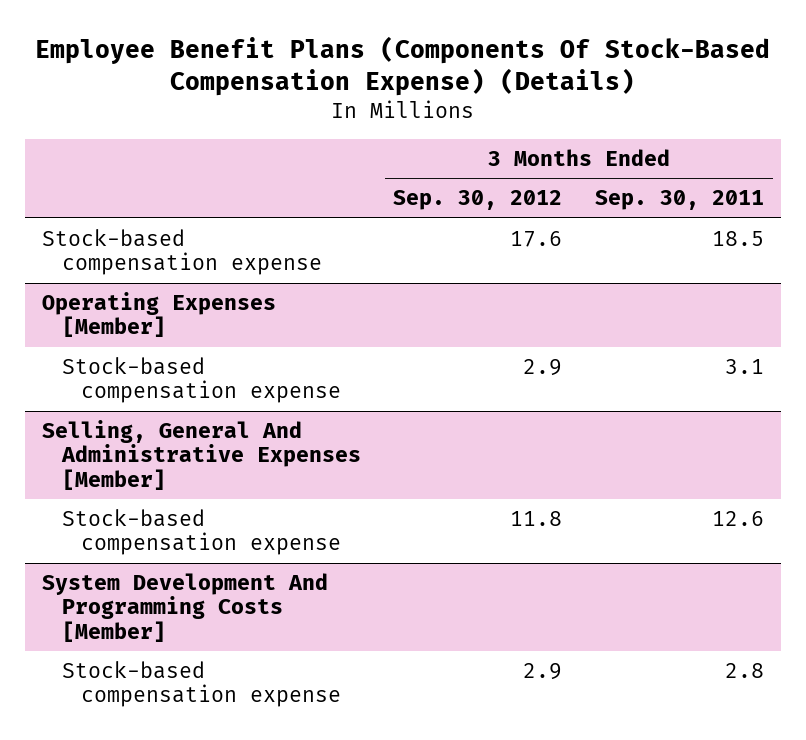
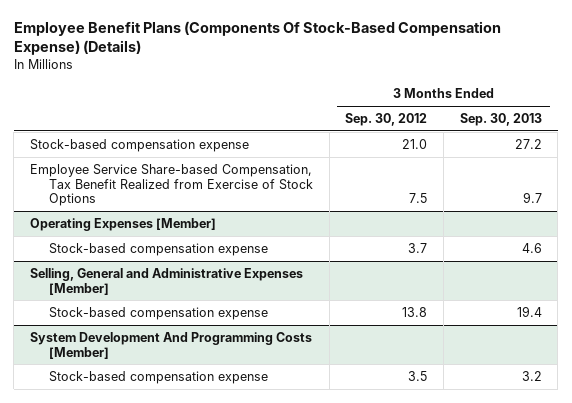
[595,190,765,211] Sep. 30, 2011 -> none
none -> [459,113,542,127] Sep. 30, 2013
[510,231,563,248] 17.6 -> [402,138,428,149] 21.0
none -> [29,163,314,207] Employee Service Share-based Compensation, Tax Benefit Realized from Exercise of Stock Options
[523,359,563,377] 2.9 -> [408,242,428,253] 3.7
[41,420,361,490] Selling, General And Administrative Expenses [Member] -> [29,267,303,295] Selling, General and Administrative Expenses [Member]
[510,511,563,527] 11.8 -> [402,306,428,317] 13.8
[523,663,563,681] 2.9 -> [408,370,428,381] 3.5

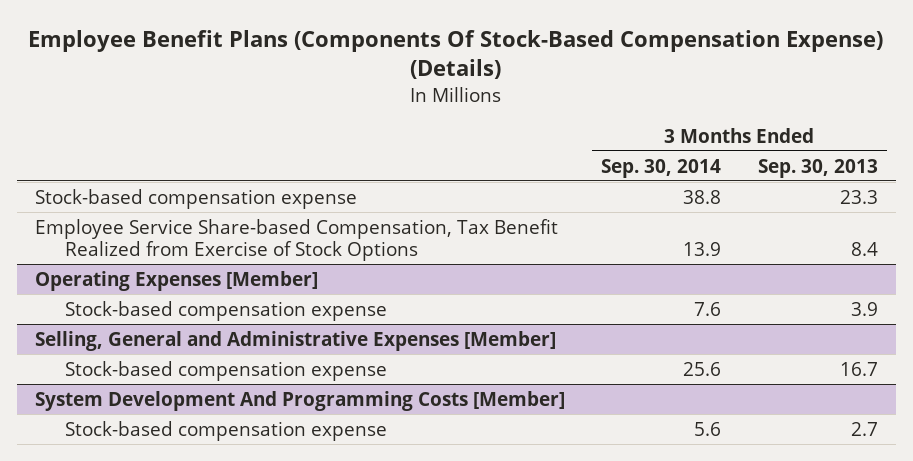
[345,113,428,127] Sep. 30, 2012 -> none
none -> [601,158,722,178] Sep. 30, 2014
[514,138,542,149] 27.2 -> [839,189,878,204] 23.3
[522,192,542,204] 9.7 -> [850,241,878,256] 8.4
[521,242,542,253] 4.6 -> [850,301,878,316] 3.9
[516,305,542,317] 19.4 -> [839,361,878,376] 16.7
[521,370,542,381] 3.2 -> [850,421,878,436] 2.7

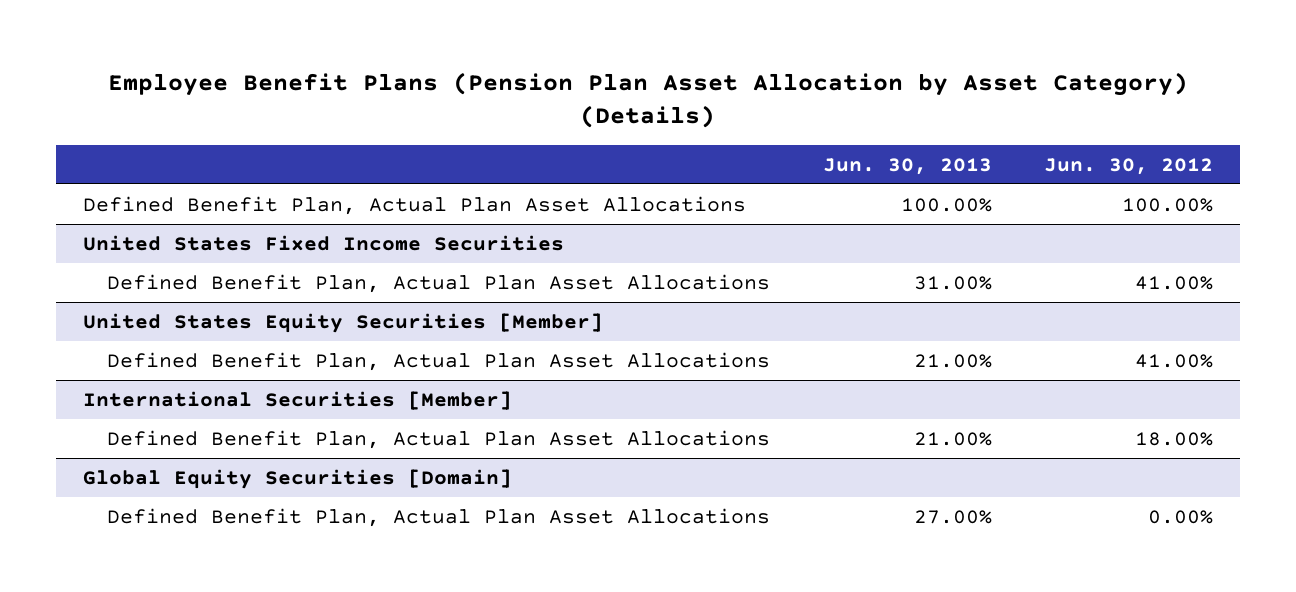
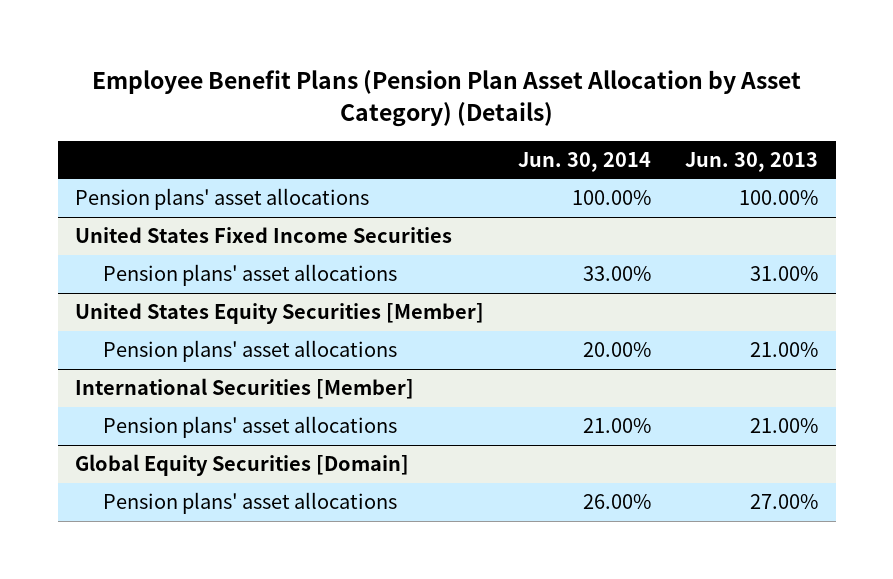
[1044,157,1214,175] Jun. 30, 2012 -> none
none -> [518,151,652,172] Jun. 30, 2014
[82,195,746,215] Defined Benefit Plan, Actual Plan Asset Allocations -> [74,188,369,211] Pension plans' asset allocations
[106,273,770,293] Defined Benefit Plan, Actual Plan Asset Allocations -> [102,264,397,287] Pension plans' asset allocations
[106,351,770,371] Defined Benefit Plan, Actual Plan Asset Allocations -> [102,340,397,363] Pension plans' asset allocations
[106,429,770,449] Defined Benefit Plan, Actual Plan Asset Allocations -> [102,416,397,439] Pension plans' asset allocations
[106,507,770,527] Defined Benefit Plan, Actual Plan Asset Allocations -> [102,492,397,515] Pension plans' asset allocations

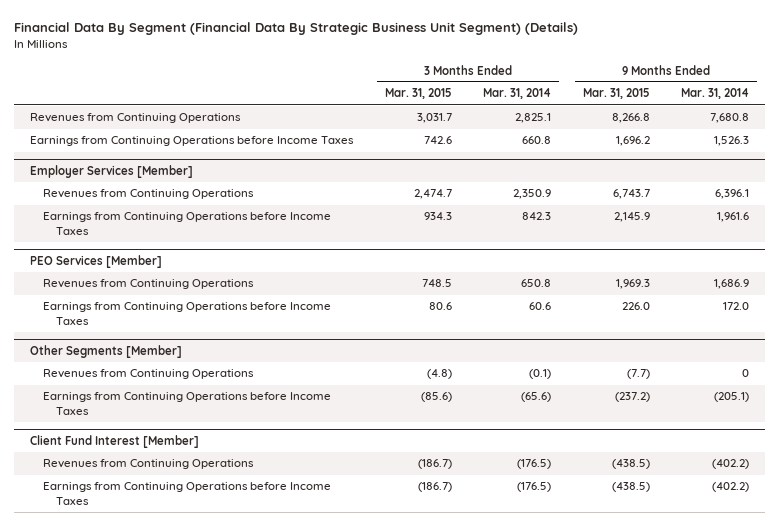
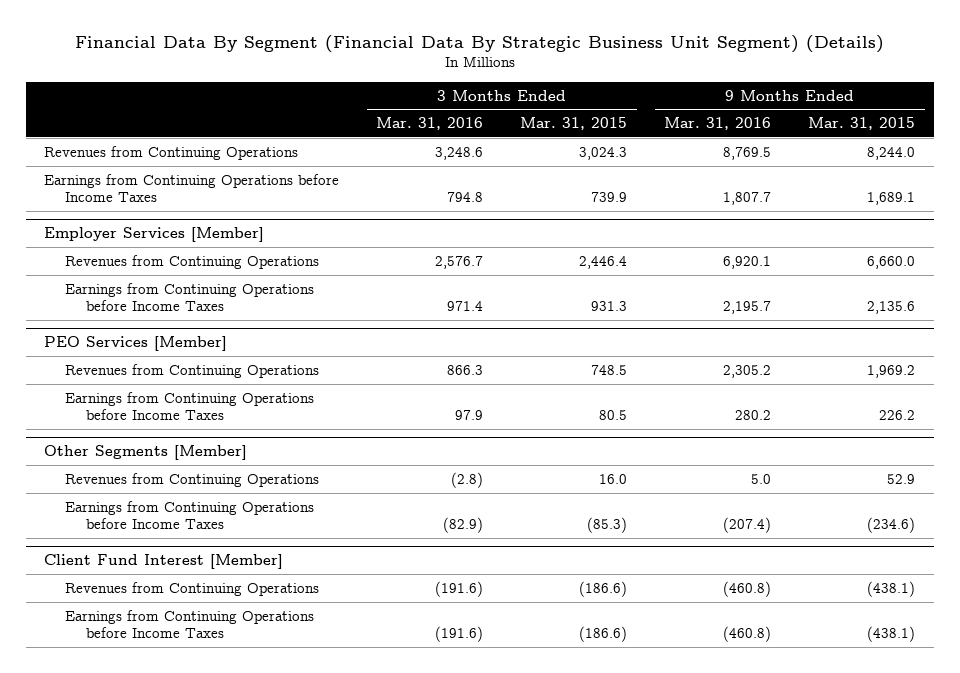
[483,88,552,100] Mar. 31, 2014 -> none
[681,88,750,100] Mar. 31, 2014 -> none
none -> [376,117,484,131] Mar. 31, 2016
none -> [664,117,772,131] Mar. 31, 2016
[416,113,452,124] 3,031.7 -> [579,146,628,160] 3,024.3
[611,113,650,124] 8,266.8 -> [867,146,916,160] 8,244.0
[423,136,452,145] 742.6 -> [591,191,628,202] 739.9
[615,136,650,147] 1,696.2 -> [867,191,916,205] 1,689.1
[413,189,452,200] 2,474.7 -> [579,255,628,269] 2,446.4
[612,189,650,200] 6,743.7 -> [867,255,916,269] 6,660.0
[423,212,452,221] 934.3 -> [591,300,628,311] 931.3
[613,212,650,223] 2,145.9 -> [867,300,916,314] 2,135.6
[615,279,650,290] 1,969.3 -> [867,364,916,378] 1,969.2
[428,302,452,311] 80.6 -> [599,409,628,420] 80.5
[621,302,650,311] 226.0 -> [879,409,916,420] 226.2
[426,369,452,380] (4.8) -> [599,473,628,484] 16.0
[626,369,650,380] (7.7) -> [887,473,916,484] 52.9
[420,392,452,403] (85.6) -> [587,516,628,533] (85.3)
[614,392,650,403] (237.2) -> [867,516,916,533] (234.6)
[417,459,452,470] (186.7) -> [579,580,628,597] (186.6)
[611,459,650,470] (438.5) -> [867,580,916,597] (438.1)
[417,482,452,493] (186.7) -> [579,625,628,642] (186.6)
[611,482,650,493] (438.5) -> [867,625,916,642] (438.1)

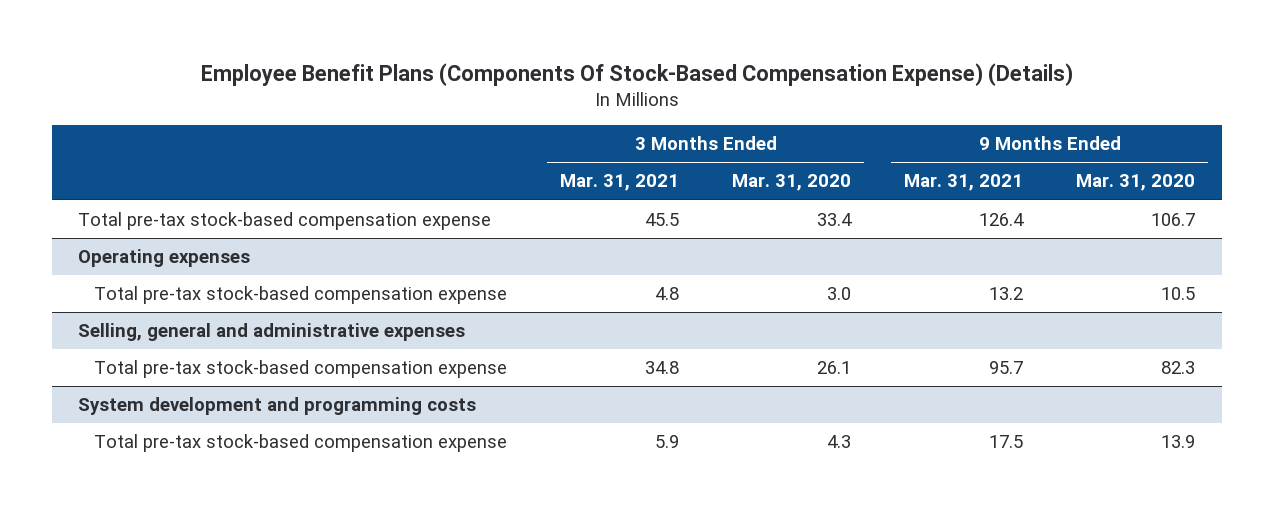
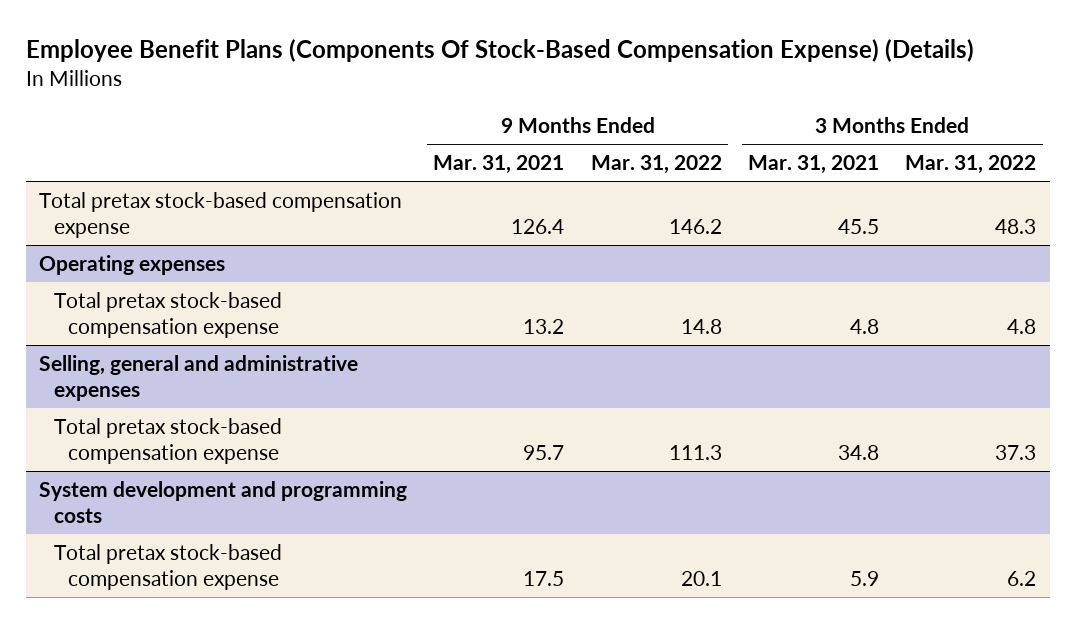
[732,174,852,192] Mar. 31, 2020 -> none
[1076,174,1196,192] Mar. 31, 2020 -> none
none -> [590,155,722,175] Mar. 31, 2022
none -> [905,155,1037,175] Mar. 31, 2022
[78,212,492,231] Total pre-tax stock-based compensation expense -> [39,192,403,238] Total pretax stock-based compensation expense
[94,286,508,305] Total pre-tax stock-based compensation expense -> [53,292,282,338] Total pretax stock-based compensation expense
[94,360,508,379] Total pre-tax stock-based compensation expense -> [53,418,282,464] Total pretax stock-based compensation expense
[94,434,508,453] Total pre-tax stock-based compensation expense -> [53,544,282,590] Total pretax stock-based compensation expense

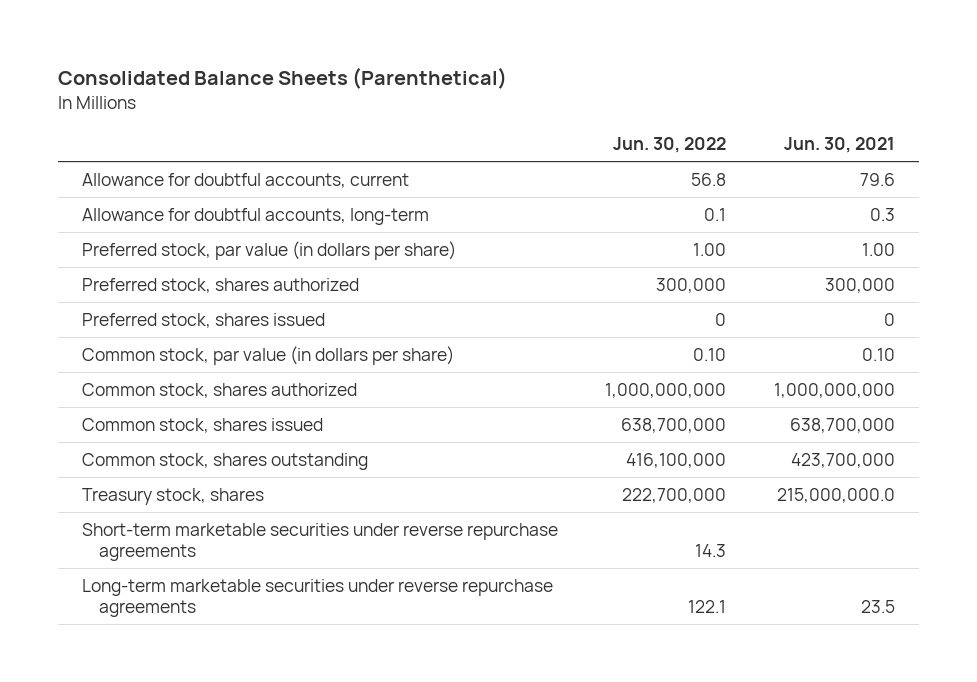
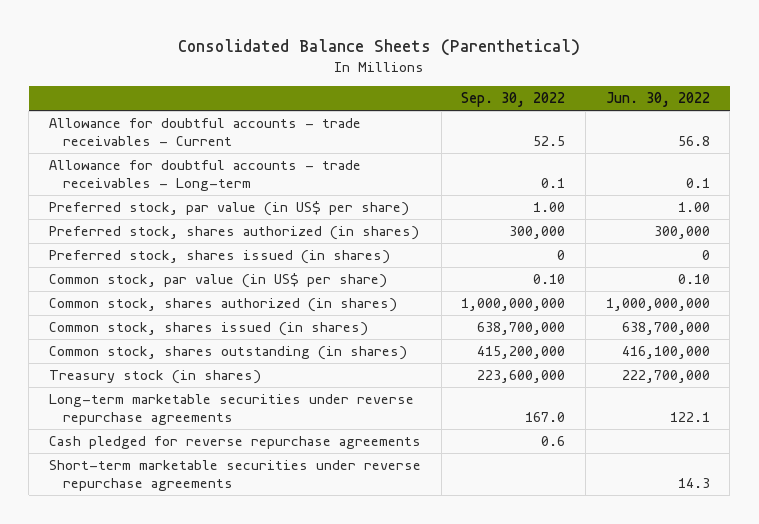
[783,137,895,154] Jun. 30, 2021 -> none
none -> [461,92,566,108] Sep. 30, 2022
[81,172,409,188] Allowance for doubtful accounts, current -> [49,118,362,147] Allowance for doubtful accounts - trade receivables - Current
[81,207,429,225] Allowance for doubtful accounts, long-term -> [49,160,362,192] Allowance for doubtful accounts - trade receivables - Long-term
[81,240,456,260] Preferred stock, par value (in dollars per share) -> [49,201,410,217] Preferred stock, par value (in US$ per share)
[81,277,359,293] Preferred stock, shares authorized -> [49,226,420,241] Preferred stock, shares authorized (in shares)
[81,312,325,328] Preferred stock, shares issued -> [49,250,391,265] Preferred stock, shares issued (in shares)
[81,345,454,365] Common stock, par value (in dollars per share) -> [49,273,388,289] Common stock, par value (in US$ per share)
[81,382,357,398] Common stock, shares authorized -> [49,298,398,313] Common stock, shares authorized (in shares)
[81,417,323,433] Common stock, shares issued -> [49,322,369,337] Common stock, shares issued (in shares)
[81,452,368,470] Common stock, shares outstanding -> [49,346,408,361] Common stock, shares outstanding (in shares)
[81,487,264,505] Treasury stock, shares -> [49,370,262,385] Treasury stock (in shares)
none -> [49,436,422,450] Cash pledged for reverse repurchase agreements
[81,522,558,562] Short-term marketable securities under reverse repurchase agreements -> [49,460,422,492] Short-term marketable securities under reverse repurchase agreements

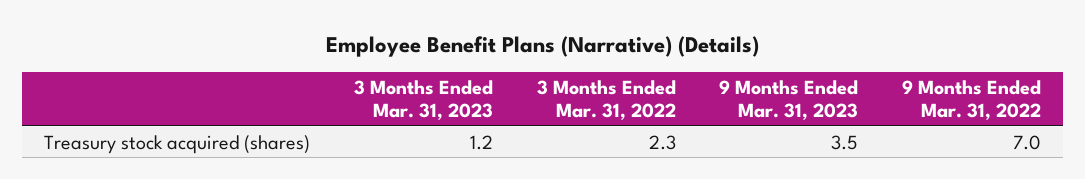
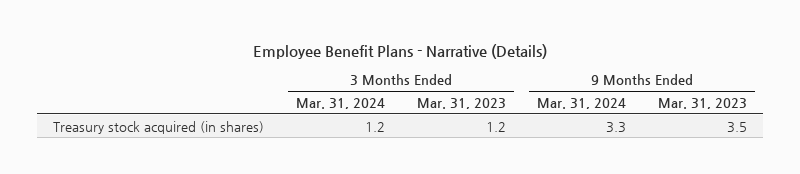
[325,36,759,58] Employee Benefit Plans (Narrative) (Details) -> [253,44,548,60] Employee Benefit Plans - Narrative (Details)
[536,79,676,121] 3 Months Ended Mar. 31, 2022 -> none
[902,79,1042,121] 9 Months Ended Mar. 31, 2022 -> none
none -> [295,97,385,109] Mar. 31, 2024
none -> [537,97,627,109] Mar. 31, 2024
[43,134,310,154] Treasury stock acquired (shares) -> [53,120,265,134] Treasury stock acquired (in shares)

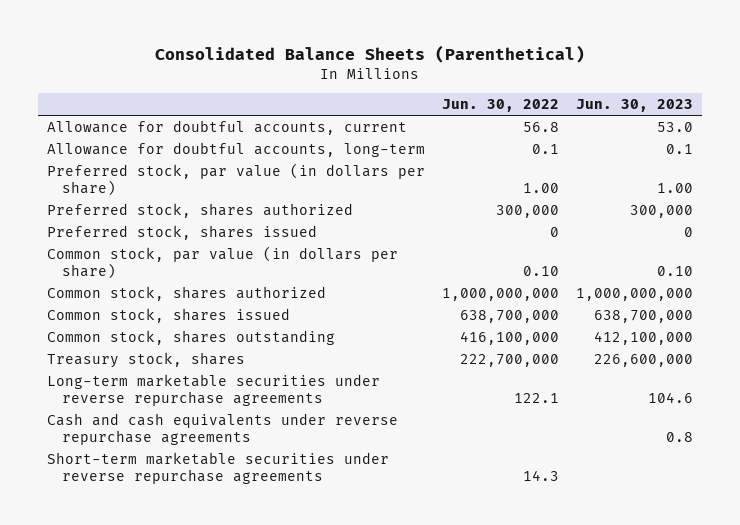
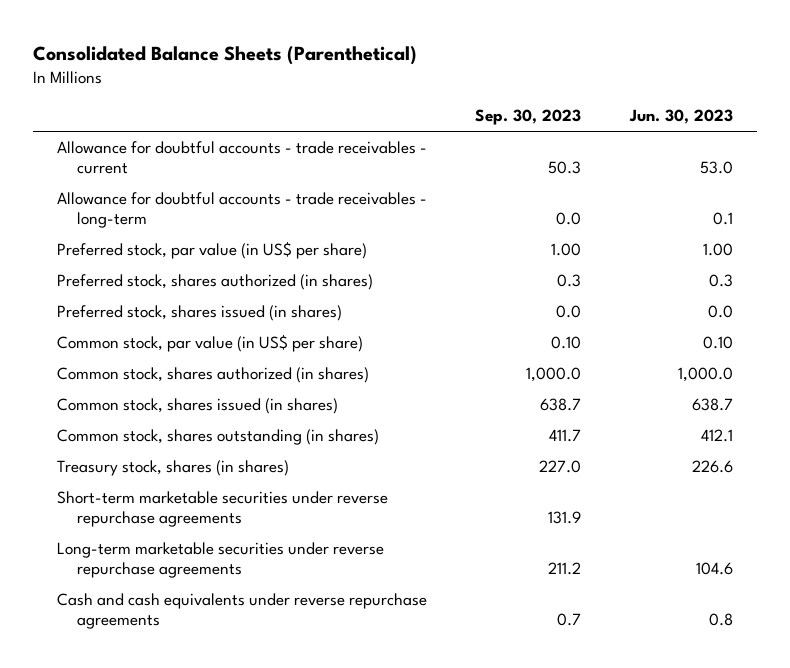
[441,99,559,113] Jun. 30, 2022 -> none
none -> [475,109,582,126] Sep. 30, 2023
[46,120,407,136] Allowance for doubtful accounts, current -> [57,141,428,175] Allowance for doubtful accounts - trade receivables - current
[46,142,425,158] Allowance for doubtful accounts, long-term -> [57,192,428,229] Allowance for doubtful accounts - trade receivables - long-term
[46,163,425,196] Preferred stock, par value (in dollars per share) -> [57,241,368,260] Preferred stock, par value (in US$ per share)
[46,203,353,219] Preferred stock, shares authorized -> [57,274,374,291] Preferred stock, shares authorized (in shares)
[630,205,694,219] 300,000 -> [708,274,733,288] 0.3
[46,225,317,241] Preferred stock, shares issued -> [57,305,343,322] Preferred stock, shares issued (in shares)
[684,227,694,238] 0 -> [707,305,733,319] 0.0
[46,246,398,279] Common stock, par value (in dollars per share) -> [57,334,364,353] Common stock, par value (in US$ per share)
[46,286,326,302] Common stock, shares authorized -> [57,367,370,384] Common stock, shares authorized (in shares)
[576,288,694,302] 1,000,000,000 -> [677,367,733,383] 1,000.0
[46,308,290,324] Common stock, shares issued -> [57,398,339,415] Common stock, shares issued (in shares)
[594,310,694,324] 638,700,000 -> [691,398,733,412] 638.7
[46,330,335,346] Common stock, shares outstanding -> [57,429,380,446] Common stock, shares outstanding (in shares)
[594,331,694,346] 412,100,000 -> [700,429,733,443] 412.1
[46,352,245,369] Treasury stock, shares -> [57,460,290,477] Treasury stock, shares (in shares)
[594,354,694,368] 226,600,000 -> [691,460,733,474] 226.6
[46,452,389,484] Short-term marketable securities under reverse repurchase agreements -> [57,491,389,528] Short-term marketable securities under reverse repurchase agreements

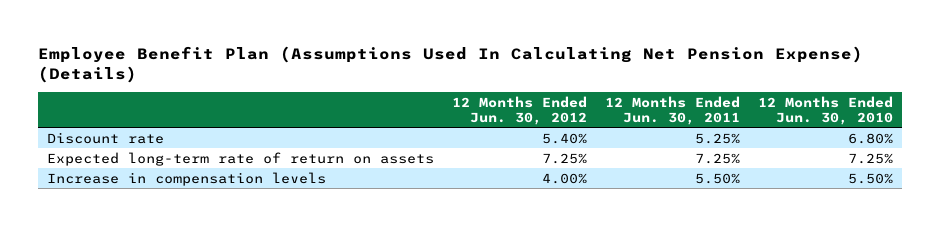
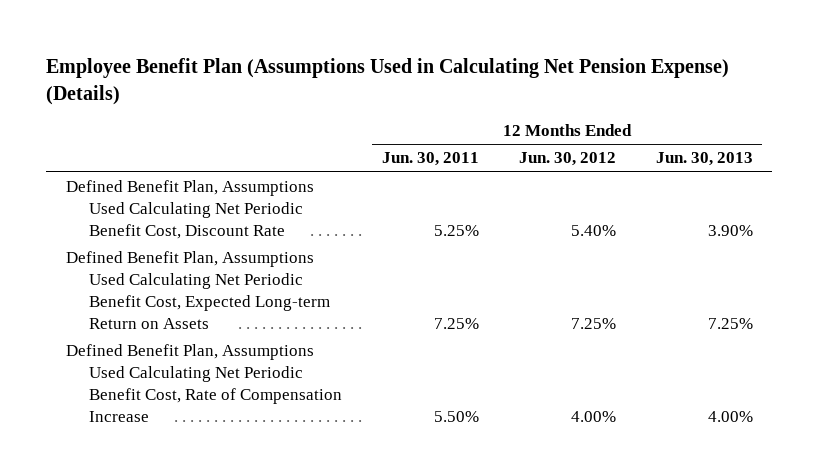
[38,45,864,83] Employee Benefit Plan (Assumptions Used In Calculating Net Pension Expense) (Details) -> [46,57,730,105] Employee Benefit Plan (Assumptions Used in Calculating Net Pension Expense) (Details)
[758,95,894,125] 12 Months Ended Jun. 30, 2010 -> none
none -> [655,152,753,167] Jun. 30, 2013
[47,131,165,144] Discount rate -> [66,180,315,239] Defined Benefit Plan, Assumptions Used Calculating Net Periodic Benefit Cost, Discount Rate
[47,151,435,166] Expected long-term rate of return on assets -> [66,251,331,329] Defined Benefit Plan, Assumptions Used Calculating Net Periodic Benefit Cost, Expected Long-term Return on Assets
[47,171,327,186] Increase in compensation levels -> [66,344,343,422] Defined Benefit Plan, Assumptions Used Calculating Net Periodic Benefit Cost, Rate of Compensation Increase

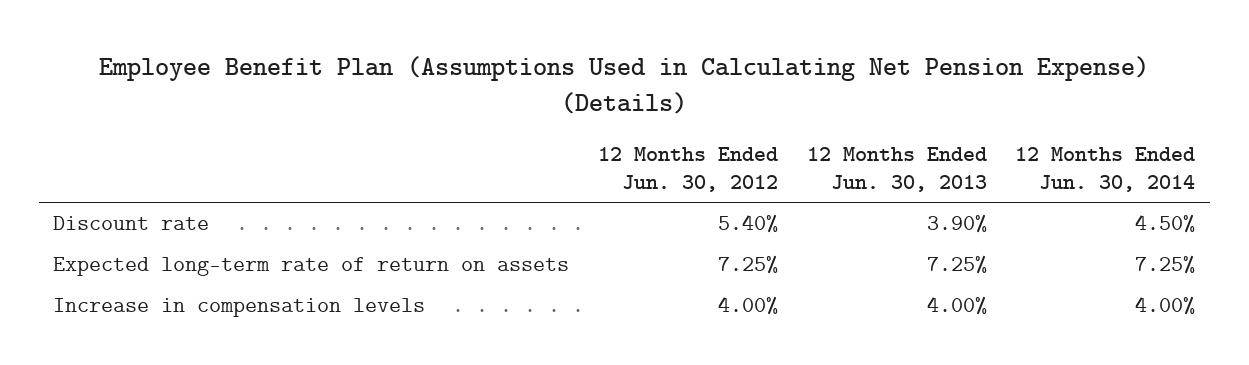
[381,152,479,167] Jun. 30, 2011 -> none
none -> [1015,147,1196,192] 12 Months Ended Jun. 30, 2014
[66,180,315,239] Defined Benefit Plan, Assumptions Used Calculating Net Periodic Benefit Cost, Discount Rate -> [53,216,210,231] Discount rate
[66,251,331,329] Defined Benefit Plan, Assumptions Used Calculating Net Periodic Benefit Cost, Expected Long-term Return on Assets -> [53,257,570,277] Expected long-term rate of return on assets
[66,344,343,422] Defined Benefit Plan, Assumptions Used Calculating Net Periodic Benefit Cost, Rate of Compensation Increase -> [53,298,426,318] Increase in compensation levels

